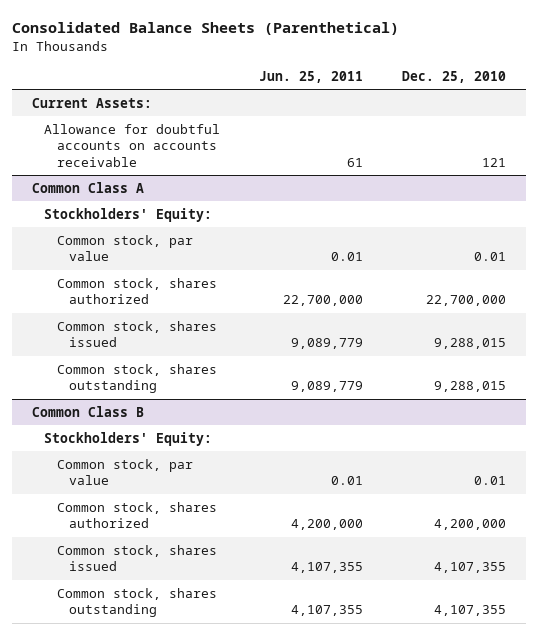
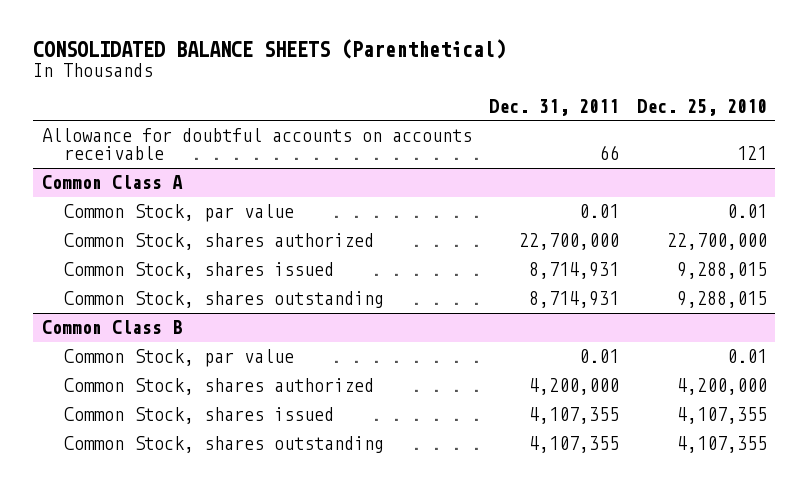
[12,21,400,35] Consolidated Balance Sheets (Parenthetical) -> [33,38,507,59] CONSOLIDATED BALANCE SHEETS (Parenthetical)
[259,71,364,84] Jun. 25, 2011 -> none
none -> [489,98,620,116] Dec. 31, 2011
[31,97,152,108] Current Assets: -> none
[44,207,213,222] Stockholders' Equity: -> none
[56,234,193,262] Common stock, par value -> [64,204,295,223] Common Stock, par value
[56,277,217,305] Common stock, shares authorized -> [64,233,375,251] Common Stock, shares authorized
[56,320,217,348] Common stock, shares issued -> [64,262,335,280] Common Stock, shares issued
[56,363,217,394] Common stock, shares outstanding -> [64,291,385,309] Common Stock, shares outstanding
[44,431,213,446] Stockholders' Equity: -> none
[56,458,193,486] Common stock, par value -> [64,349,295,368] Common Stock, par value
[56,501,217,529] Common stock, shares authorized -> [64,378,375,396] Common Stock, shares authorized
[56,544,217,572] Common stock, shares issued -> [64,407,335,425] Common Stock, shares issued
[56,587,217,618] Common stock, shares outstanding -> [64,436,385,454] Common Stock, shares outstanding

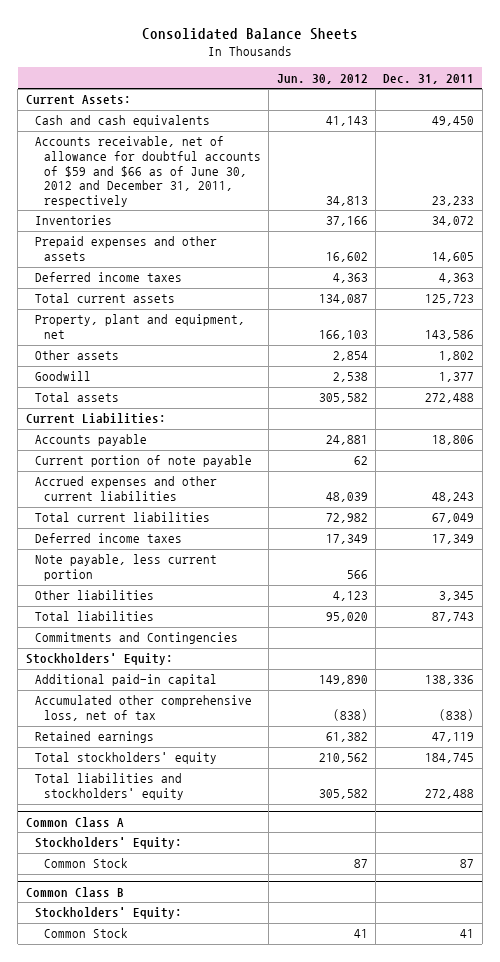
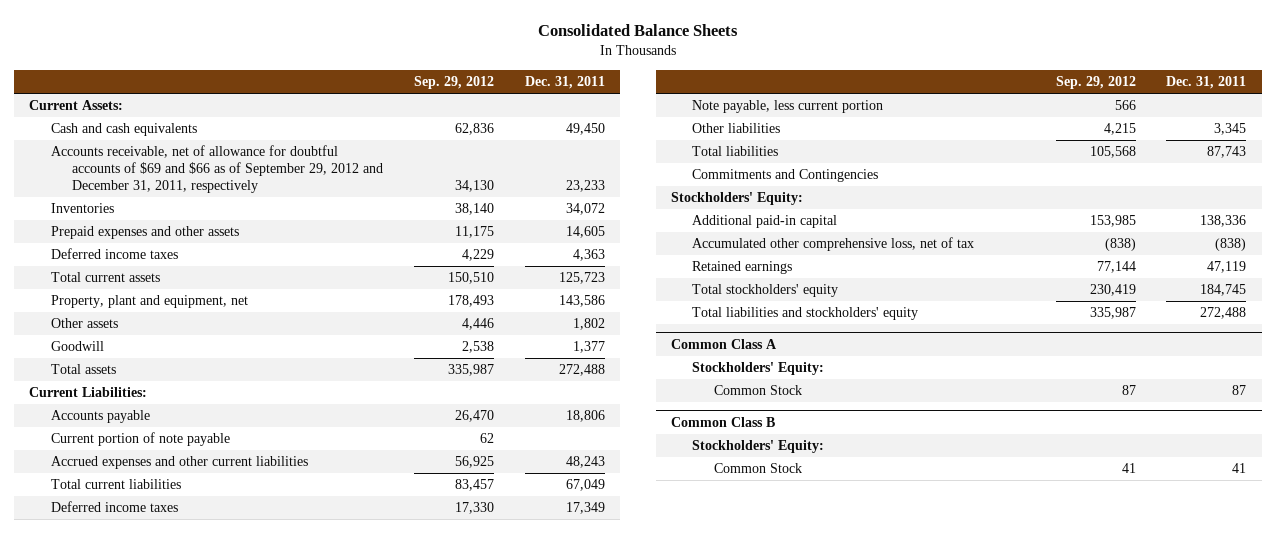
[276,73,368,84] Jun. 30, 2012 -> none
none -> [414,76,495,90] Sep. 29, 2012
[34,136,261,208] Accounts receivable, net of allowance for doubtful accounts of $59 and $66 as of June 30, 2012 and December 31, 2011, respectively -> [50,145,384,194] Accounts receivable, net of allowance for doubtful accounts of $69 and $66 as of September 29, 2012 and December 31, 2011, respectively

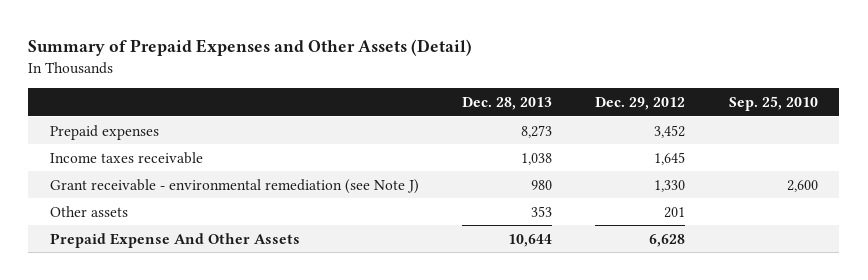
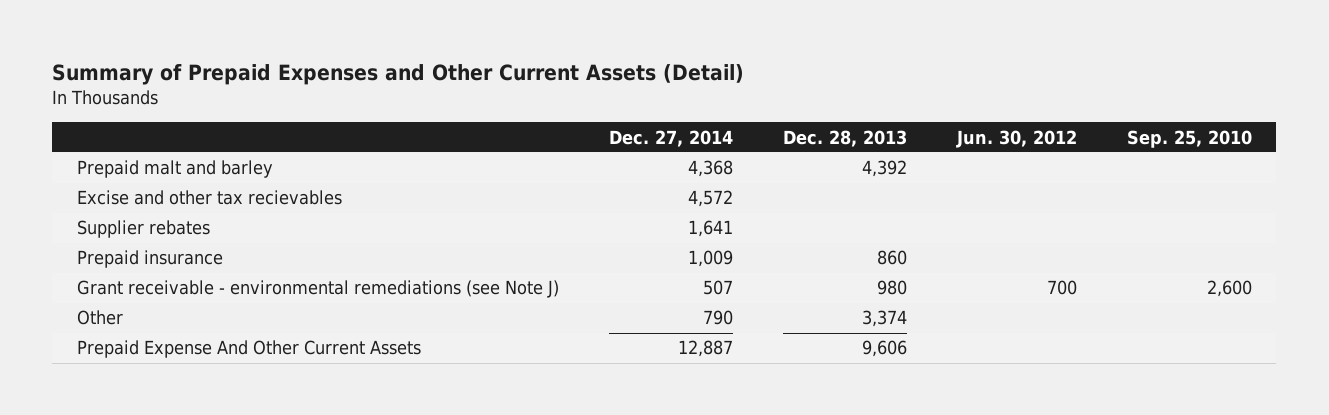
[28,39,473,57] Summary of Prepaid Expenses and Other Assets (Detail) -> [52,64,745,86] Summary of Prepaid Expenses and Other Current Assets (Detail)
[595,97,686,111] Dec. 29, 2012 -> none
none -> [608,129,733,147] Dec. 27, 2014
none -> [955,129,1077,148] Jun. 30, 2012
[49,151,203,164] Income taxes receivable -> none
[49,124,159,140] Prepaid expenses -> [77,160,274,179] Prepaid malt and barley
[521,124,553,138] 8,273 -> [861,160,907,178] 4,392
none -> [77,190,343,206] Excise and other tax recievables
none -> [77,220,211,239] Supplier rebates
none -> [77,250,224,269] Prepaid insurance
[49,178,419,194] Grant receivable - environmental remediation (see Note J) -> [77,280,560,299] Grant receivable - environmental remediations (see Note J)
[49,205,128,217] Other assets -> [77,310,124,326] Other
[531,205,553,217] 353 -> [861,310,907,328] 3,374
[49,232,300,248] Prepaid Expense And Other Assets -> [77,340,422,359] Prepaid Expense And Other Current Assets
[508,233,553,247] 10,644 -> [861,340,907,358] 9,606

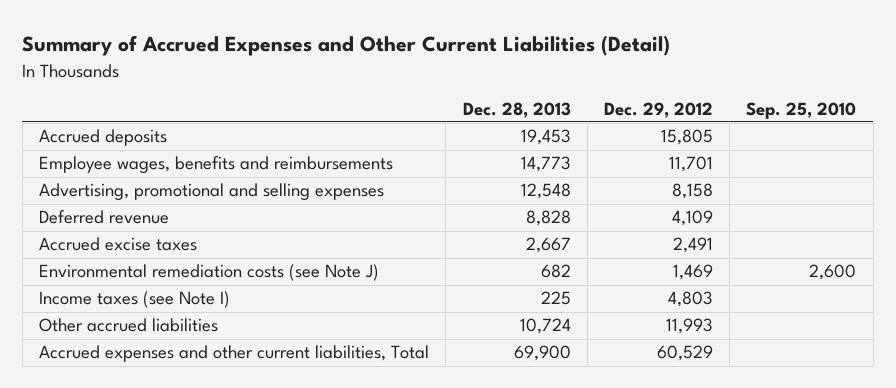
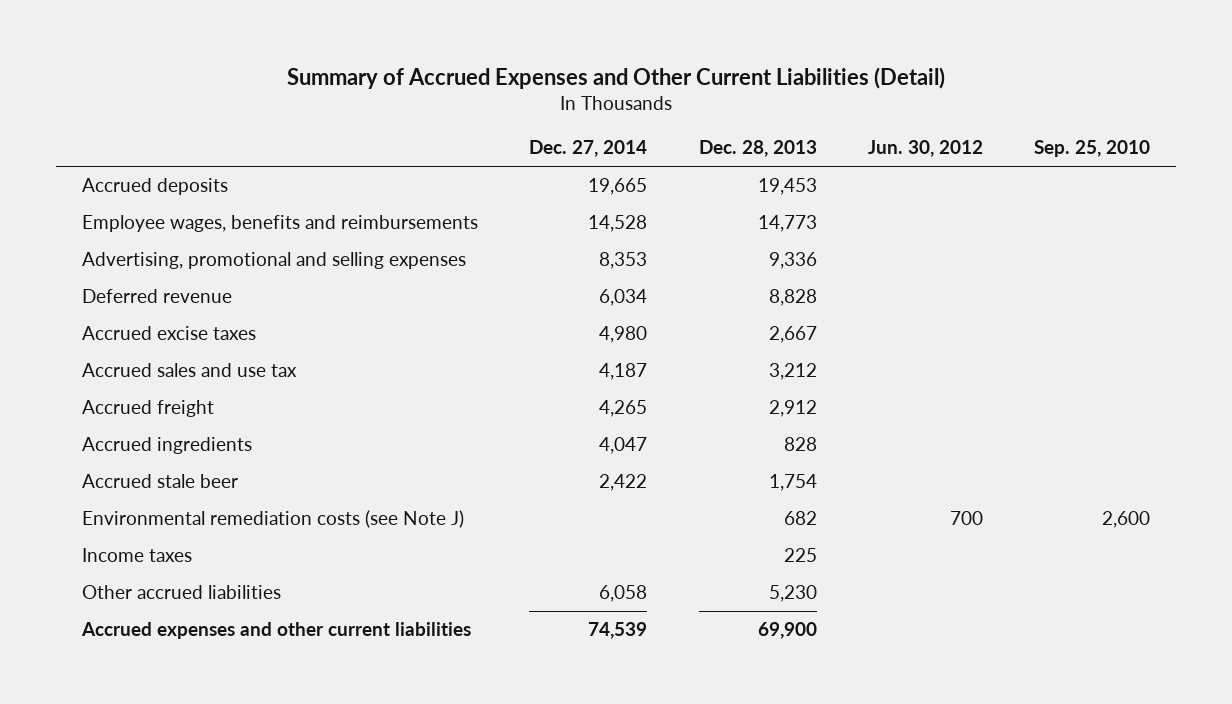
[604,101,714,118] Dec. 29, 2012 -> none
none -> [529,140,648,158] Dec. 27, 2014
none -> [867,140,983,158] Jun. 30, 2012
[520,183,571,200] 12,548 -> [768,252,817,270] 9,336
none -> [81,363,297,378] Accrued sales and use tax
none -> [81,400,214,418] Accrued freight
none -> [81,437,252,455] Accrued ingredients
none -> [81,474,238,489] Accrued stale beer
[39,291,231,309] Income taxes (see Note I) -> [81,548,192,563] Income taxes
[519,318,571,335] 10,724 -> [768,585,817,603] 5,230
[39,345,430,363] Accrued expenses and other current liabilities, Total -> [80,622,471,640] Accrued expenses and other current liabilities

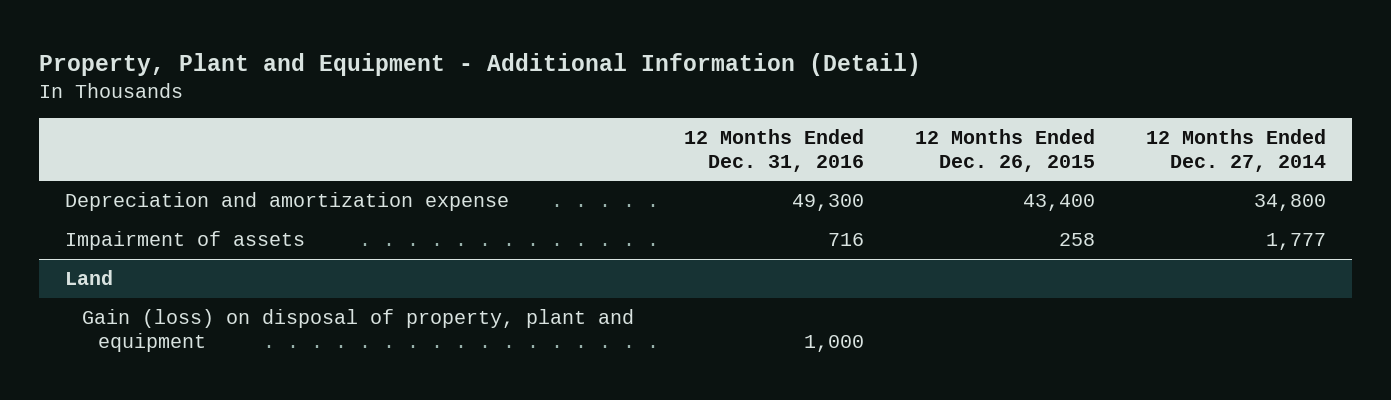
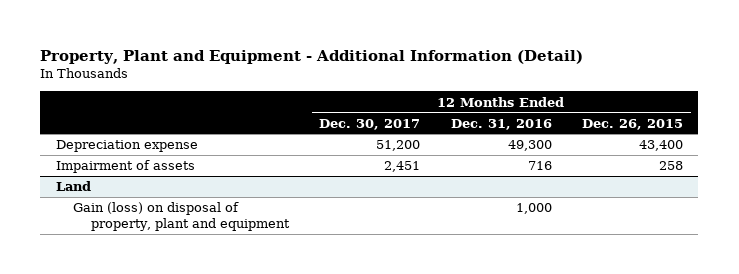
[1146,128,1327,172] 12 Months Ended Dec. 27, 2014 -> none
none -> [319,118,421,130] Dec. 30, 2017
[64,192,509,212] Depreciation and amortization expense -> [55,140,198,153] Depreciation expense

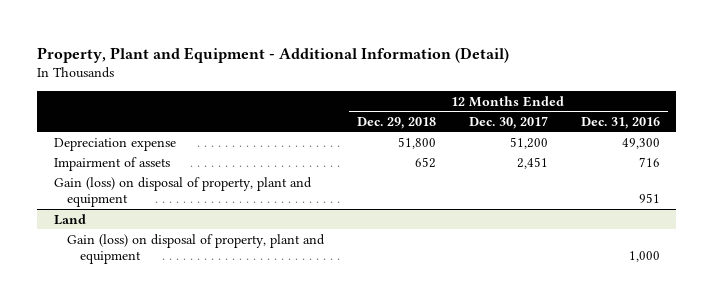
[582,118,684,130] Dec. 26, 2015 -> none
none -> [356,116,436,129] Dec. 29, 2018
none -> [53,176,312,208] Gain (loss) on disposal of property, plant and equipment

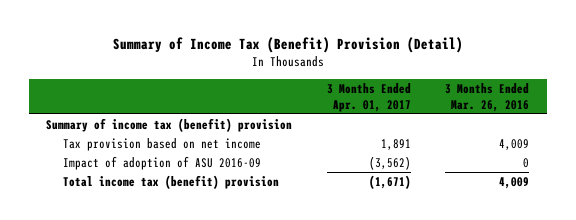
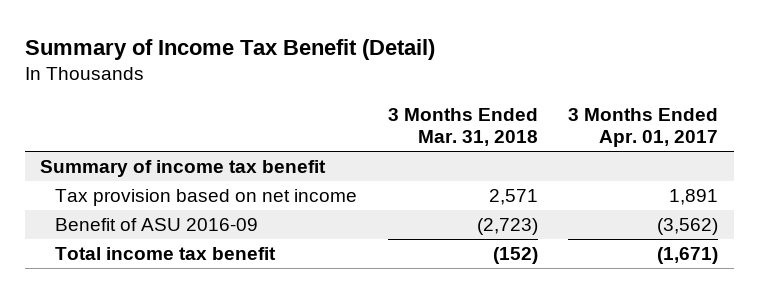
[112,36,463,53] Summary of Income Tax (Benefit) Provision (Detail) -> [25,38,436,60] Summary of Income Tax Benefit (Detail)
[445,82,530,112] 3 Months Ended Mar. 26, 2016 -> none
none -> [387,107,538,147] 3 Months Ended Mar. 31, 2018
[46,118,293,133] Summary of income tax (benefit) provision -> [40,160,327,178] Summary of income tax benefit
[62,156,261,171] Impact of adoption of ASU 2016-09 -> [55,218,259,232] Benefit of ASU 2016-09
[62,175,279,190] Total income tax (benefit) provision -> [55,247,277,261] Total income tax benefit

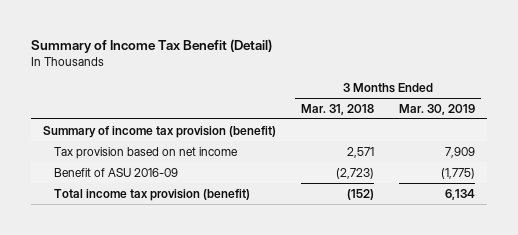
[568,107,719,148] 3 Months Ended Apr. 01, 2017 -> none
none -> [398,103,475,115] Mar. 30, 2019
[40,160,327,178] Summary of income tax benefit -> [43,125,277,138] Summary of income tax provision (benefit)
[55,247,277,261] Total income tax benefit -> [53,188,250,201] Total income tax provision (benefit)

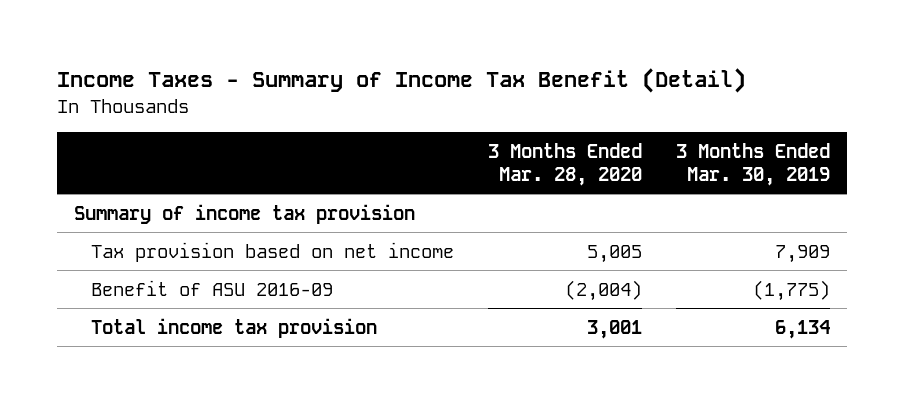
[31,38,273,53] Summary of Income Tax Benefit (Detail) -> [57,68,747,94] Income Taxes - Summary of Income Tax Benefit (Detail)
[300,103,374,115] Mar. 31, 2018 -> none
none -> [488,142,643,187] 3 Months Ended Mar. 28, 2020
[43,125,277,138] Summary of income tax provision (benefit) -> [74,203,416,224] Summary of income tax provision
[53,188,250,201] Total income tax provision (benefit) -> [91,317,378,338] Total income tax provision

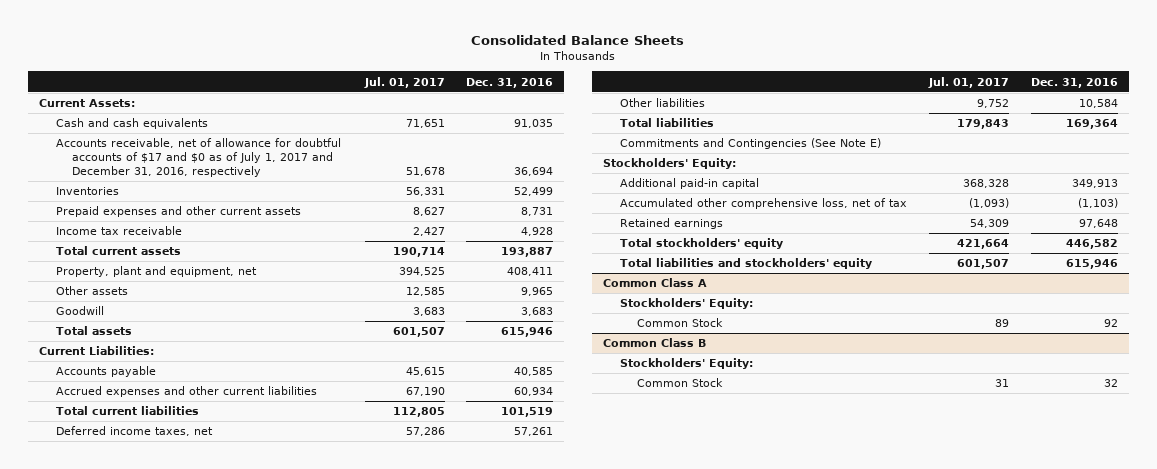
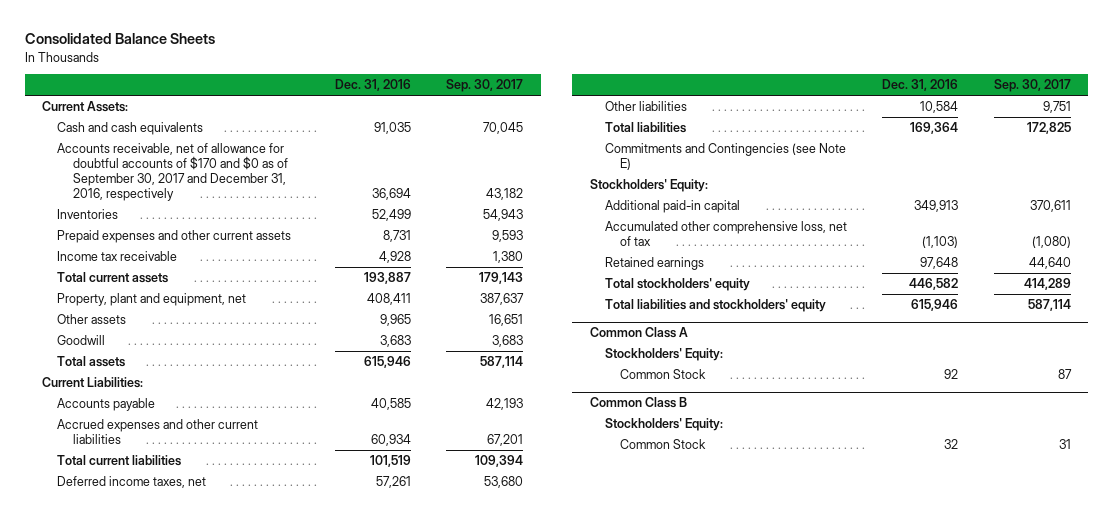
[363,76,445,88] Jul. 01, 2017 -> none
none -> [445,79,523,93] Sep. 30, 2017
[55,138,341,178] Accounts receivable, net of allowance for doubtful accounts of $17 and $0 as of July 1, 2017 and December 31, 2016, respectively -> [57,143,288,201] Accounts receivable, net of allowance for doubtful accounts of $170 and $0 as of September 30, 2017 and December 31, 2016, respectively
[619,138,881,150] Commitments and Contingencies (See Note E) -> [605,143,847,170] Commitments and Contingencies (see Note E)

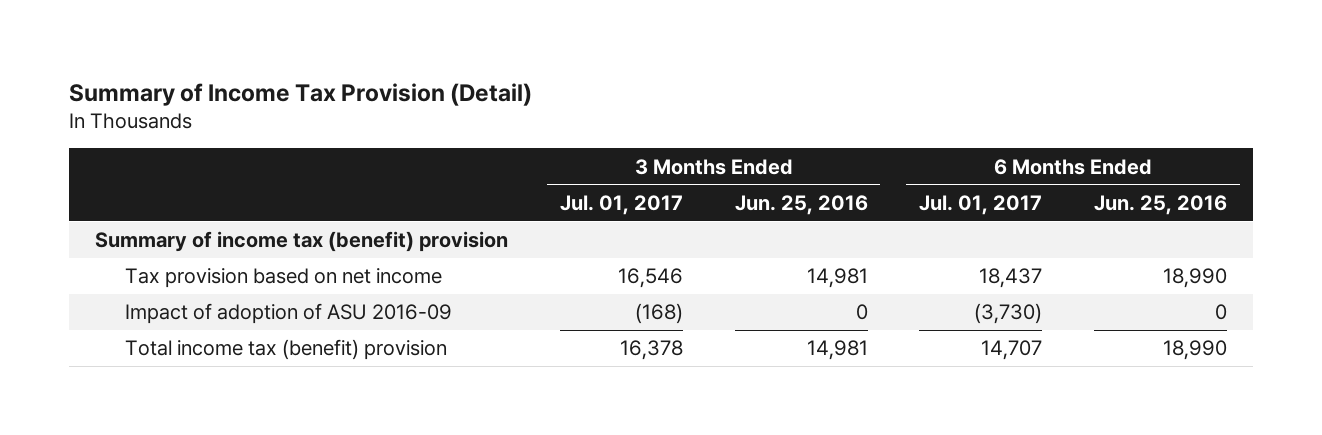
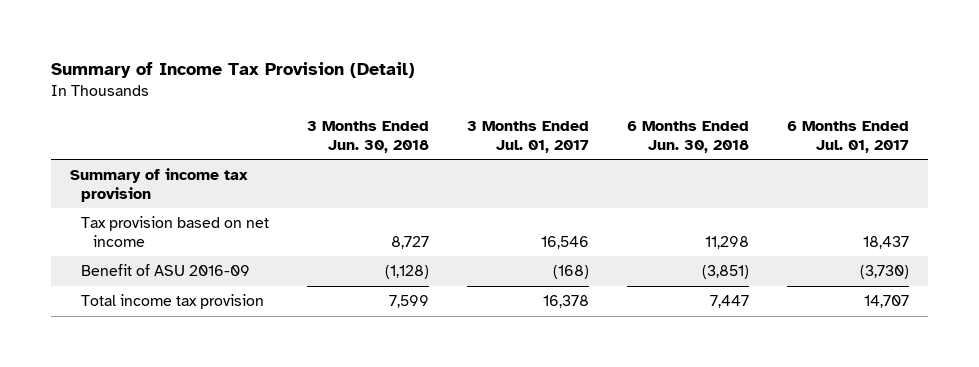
[734,194,868,215] Jun. 25, 2016 -> none
[1093,194,1227,215] Jun. 25, 2016 -> none
none -> [307,121,430,153] 3 Months Ended Jun. 30, 2018
none -> [626,121,749,153] 6 Months Ended Jun. 30, 2018
[95,231,509,253] Summary of income tax (benefit) provision -> [69,168,248,202] Summary of income tax provision
[124,303,452,325] Impact of adoption of ASU 2016-09 -> [81,264,251,277] Benefit of ASU 2016-09
[124,339,447,361] Total income tax (benefit) provision -> [81,294,265,310] Total income tax provision

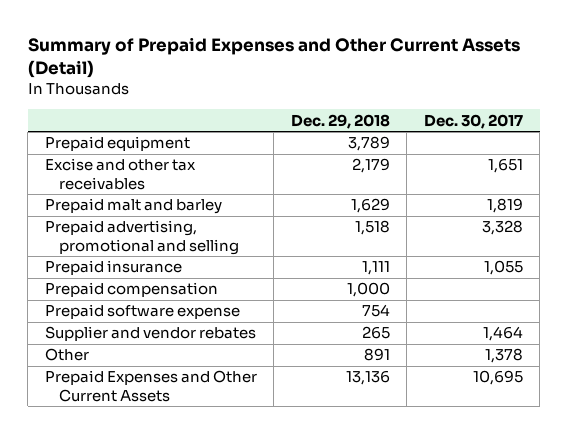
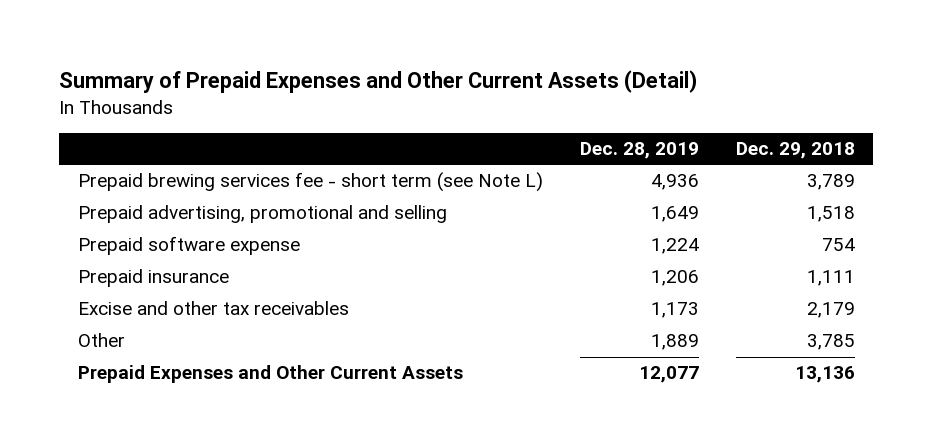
[423,113,523,129] Dec. 30, 2017 -> none
none -> [579,141,699,159] Dec. 28, 2019
[44,198,222,215] Prepaid malt and barley -> none
[44,136,190,152] Prepaid equipment -> [77,172,543,193] Prepaid brewing services fee - short term (see Note L)
[44,282,218,298] Prepaid compensation -> none
[44,326,256,342] Supplier and vendor rebates -> none
[44,260,182,276] Prepaid insurance -> [77,269,229,288] Prepaid insurance
[44,158,196,190] Excise and other tax receivables -> [77,301,349,316] Excise and other tax receivables
[363,348,390,362] 891 -> [806,334,855,351] 3,785

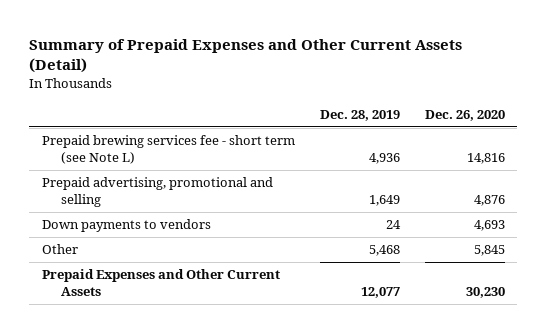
[735,141,855,159] Dec. 29, 2018 -> none
none -> [424,109,505,121] Dec. 26, 2020
[77,236,300,256] Prepaid software expense -> none
[77,269,229,288] Prepaid insurance -> none
[77,301,349,316] Excise and other tax receivables -> none
none -> [41,219,211,233] Down payments to vendors
[650,334,699,351] 1,889 -> [368,245,400,257] 5,468

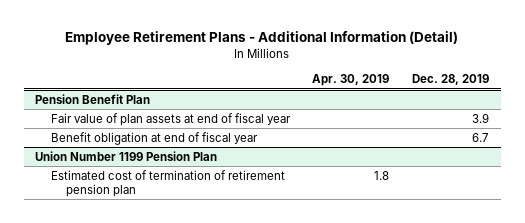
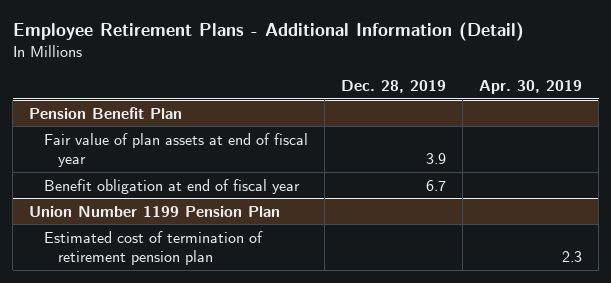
[374,170,390,180] 1.8 -> [561,250,582,262] 2.3

